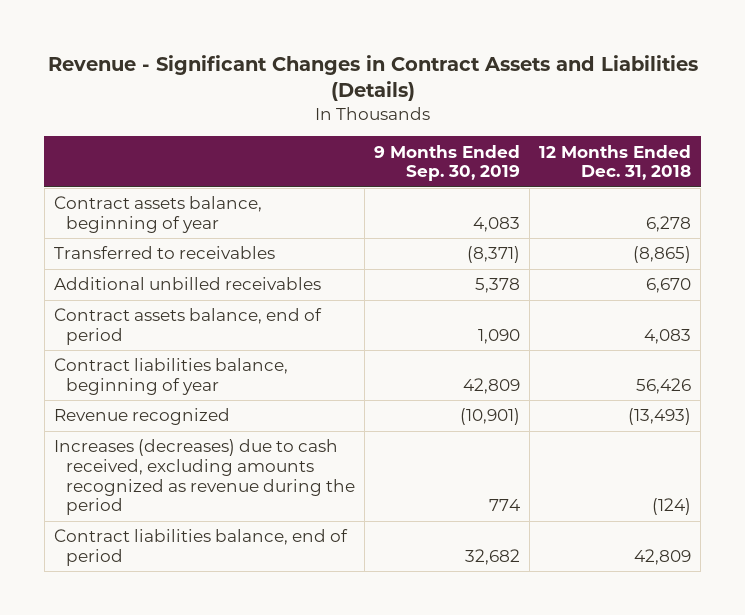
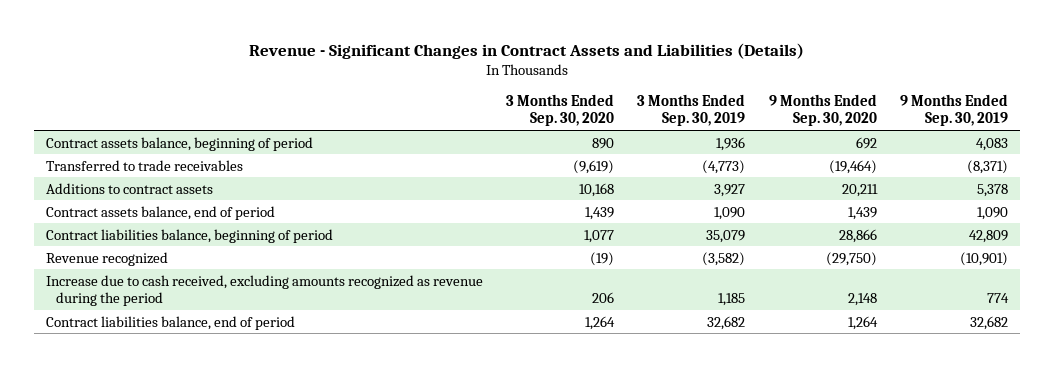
[539,144,692,181] 12 Months Ended Dec. 31, 2018 -> none
none -> [506,94,615,127] 3 Months Ended Sep. 30, 2020
none -> [637,94,746,127] 3 Months Ended Sep. 30, 2019
none -> [768,94,877,127] 9 Months Ended Sep. 30, 2020
[53,196,262,233] Contract assets balance, beginning of year -> [45,136,313,151] Contract assets balance, beginning of period
[53,246,275,260] Transferred to receivables -> [45,159,243,171] Transferred to trade receivables
[53,277,321,291] Additional unbilled receivables -> [45,182,213,194] Additions to contract assets
[53,358,288,395] Contract liabilities balance, beginning of year -> [45,228,333,243] Contract liabilities balance, beginning of period
[53,439,356,516] Increases (decreases) due to cash received, excluding amounts recognized as revenue during the period -> [45,274,483,306] Increase due to cash received, excluding amounts recognized as revenue during the period

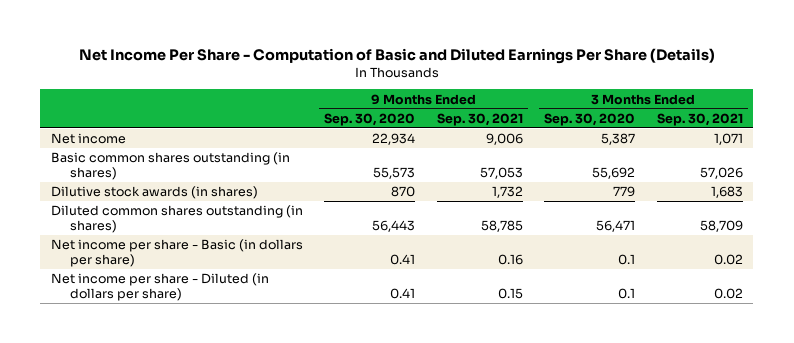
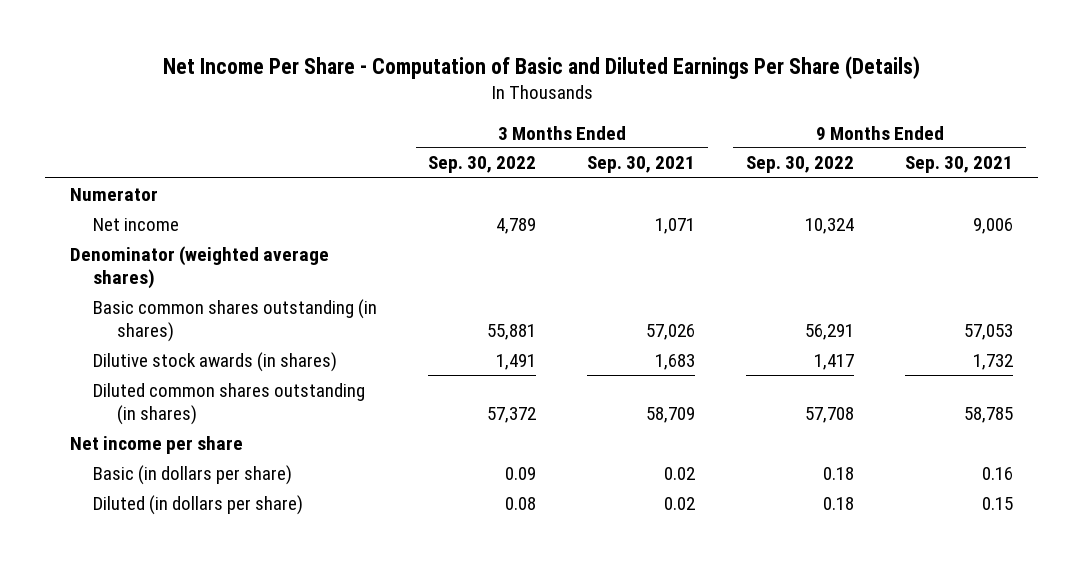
[324,112,416,126] Sep. 30, 2020 -> none
[544,112,636,126] Sep. 30, 2020 -> none
none -> [428,156,537,174] Sep. 30, 2022
none -> [746,156,855,174] Sep. 30, 2022
none -> [70,187,159,201] Numerator
none -> [70,245,330,289] Denominator (weighted average shares)
none -> [70,435,244,454] Net income per share
[50,239,303,268] Net income per share - Basic (in dollars per share) -> [93,464,293,485] Basic (in dollars per share)
[50,273,269,302] Net income per share - Diluted (in dollars per share) -> [93,494,304,515] Diluted (in dollars per share)

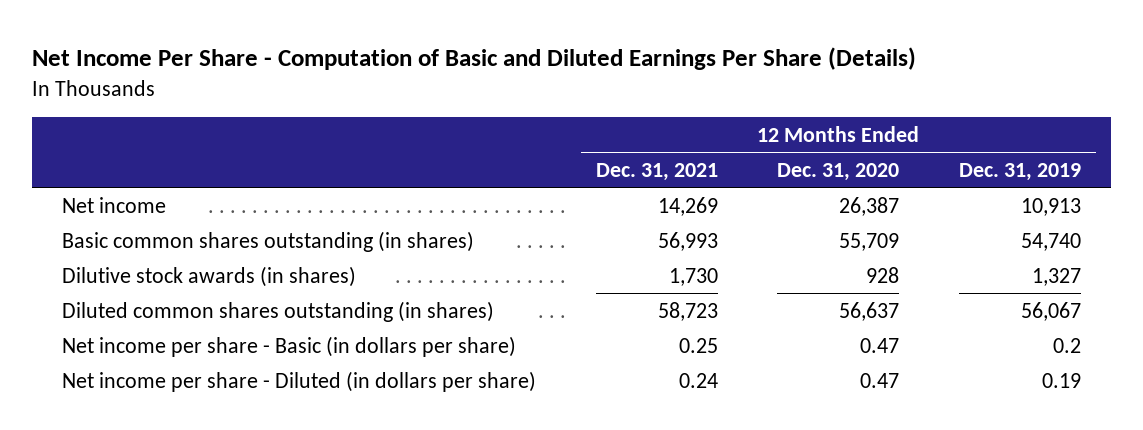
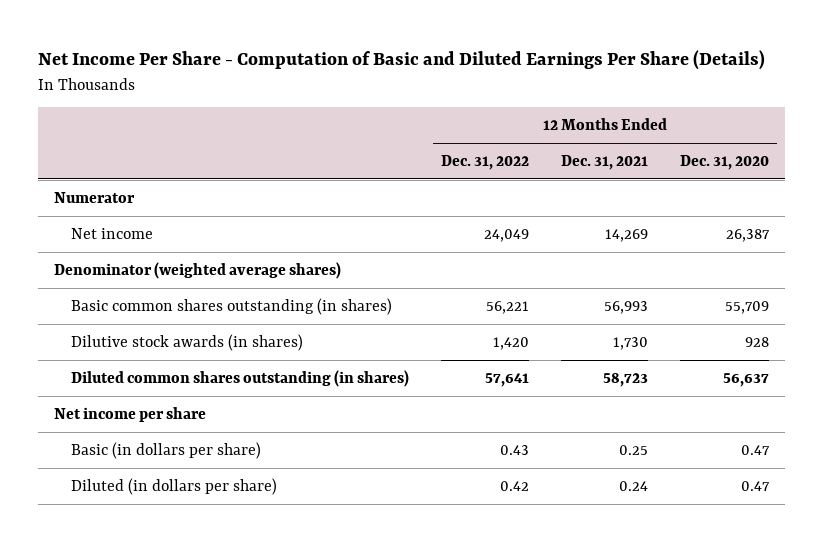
[958,162,1081,181] Dec. 31, 2019 -> none
none -> [441,155,530,171] Dec. 31, 2022
none -> [53,191,135,203] Numerator
none -> [53,261,341,279] Denominator (weighted average shares)
none -> [53,406,206,422] Net income per share
[62,335,517,357] Net income per share - Basic (in dollars per share) -> [71,441,262,459] Basic (in dollars per share)
[62,370,537,392] Net income per share - Diluted (in dollars per share) -> [71,477,278,495] Diluted (in dollars per share)

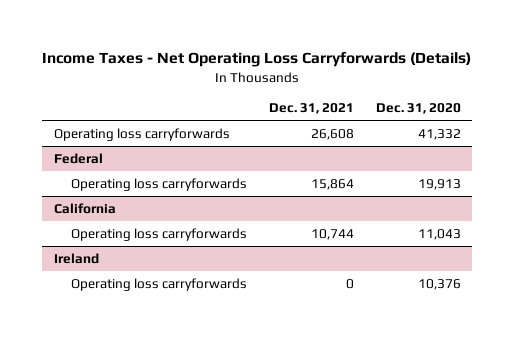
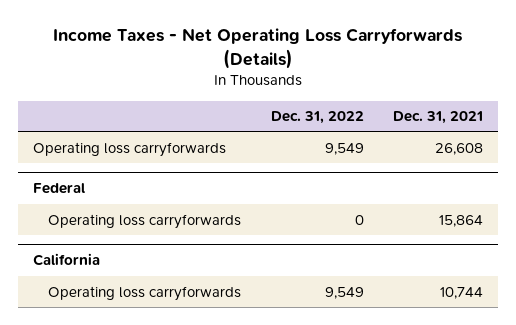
[376,103,462,115] Dec. 31, 2020 -> none
none -> [270,111,364,125] Dec. 31, 2022
[53,252,99,264] Ireland -> none
[70,277,247,291] Operating loss carryforwards -> none

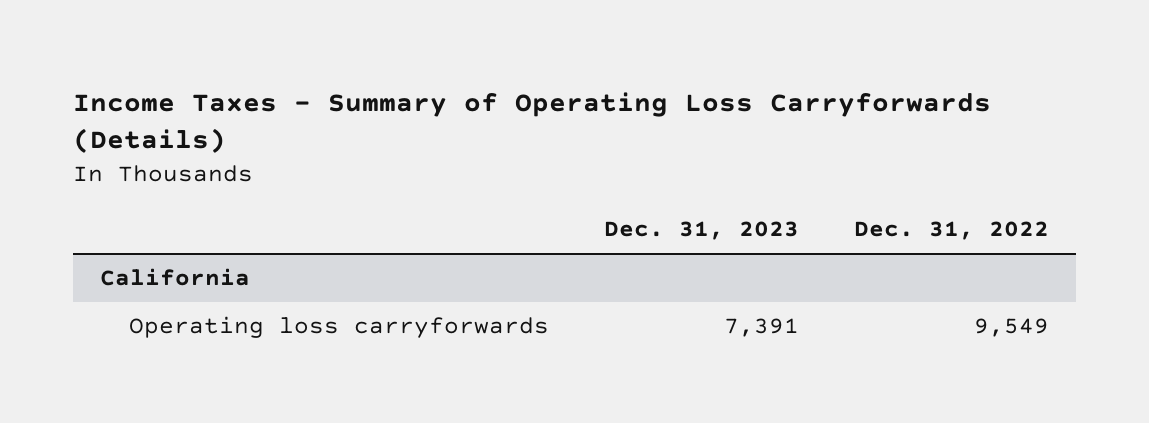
[52,28,462,69] Income Taxes - Net Operating Loss Carryforwards (Details) -> [72,91,991,154] Income Taxes - Summary of Operating Loss Carryforwards (Details)
[393,111,484,125] Dec. 31, 2021 -> none
none -> [603,221,799,241] Dec. 31, 2023
[32,141,226,157] Operating loss carryforwards -> none
[32,183,85,195] Federal -> none
[48,213,242,229] Operating loss carryforwards -> none

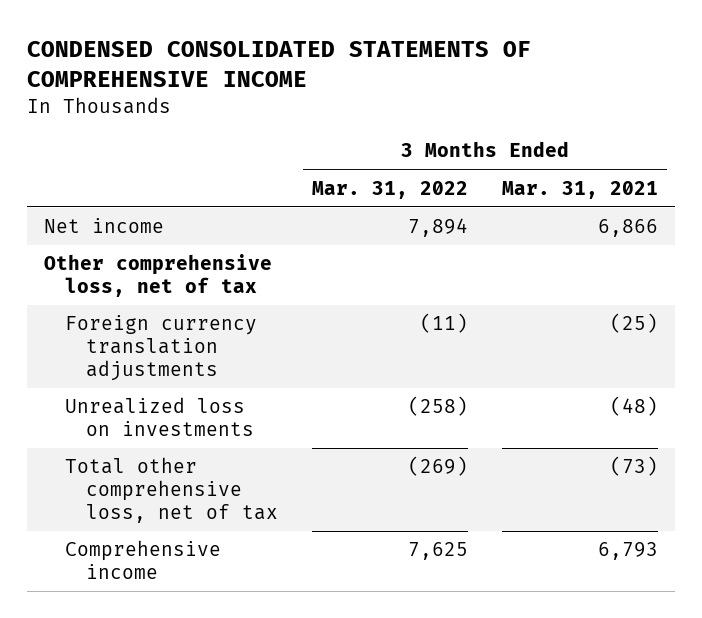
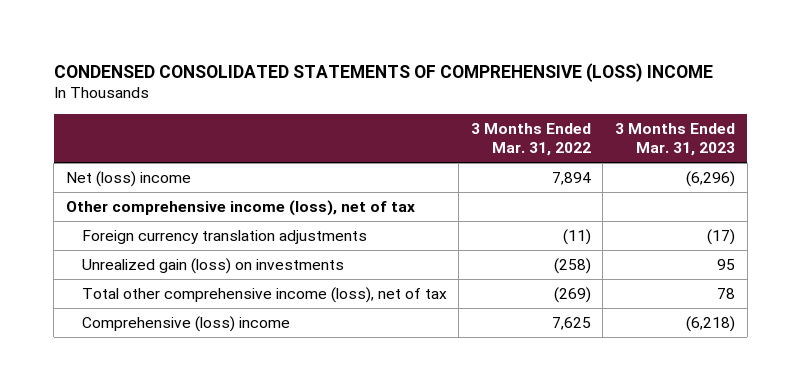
[27,40,532,87] CONDENSED CONSOLIDATED STATEMENTS OF COMPREHENSIVE INCOME -> [53,62,713,82] CONDENSED CONSOLIDATED STATEMENTS OF COMPREHENSIVE (LOSS) INCOME
[502,180,659,199] Mar. 31, 2021 -> none
none -> [614,122,735,157] 3 Months Ended Mar. 31, 2023
[44,218,165,234] Net income -> [65,171,191,188] Net (loss) income
[44,254,273,298] Other comprehensive loss, net of tax -> [65,200,415,217] Other comprehensive income (loss), net of tax
[64,397,254,437] Unrealized loss on investments -> [81,258,344,275] Unrealized gain (loss) on investments
[64,457,278,524] Total other comprehensive loss, net of tax -> [81,287,447,304] Total other comprehensive income (loss), net of tax
[64,540,221,580] Comprehensive income -> [81,316,290,333] Comprehensive (loss) income

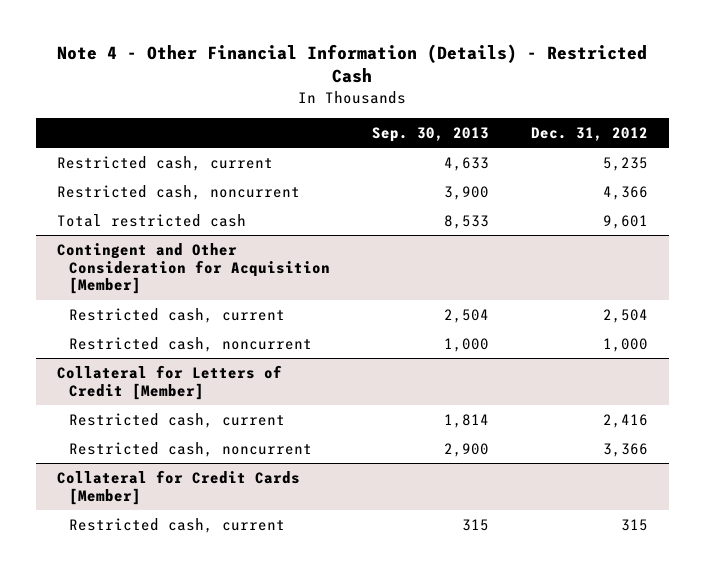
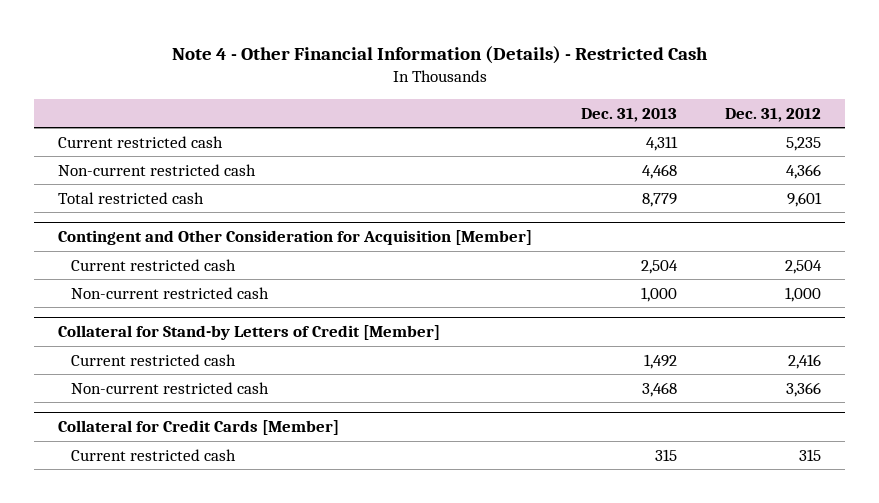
[371,126,489,142] Sep. 30, 2013 -> none
none -> [580,107,677,122] Dec. 31, 2013
[56,155,273,171] Restricted cash, current -> [58,135,224,148] Current restricted cash
[56,184,300,200] Restricted cash, noncurrent -> [58,163,257,176] Non-current restricted cash
[68,307,285,323] Restricted cash, current -> [70,258,236,271] Current restricted cash
[68,336,312,352] Restricted cash, noncurrent -> [70,286,269,299] Non-current restricted cash
[56,364,282,400] Collateral for Letters of Credit [Member] -> [58,325,441,341] Collateral for Stand-by Letters of Credit [Member]
[68,412,285,428] Restricted cash, current -> [70,353,236,366] Current restricted cash
[68,441,312,457] Restricted cash, noncurrent -> [70,381,269,394] Non-current restricted cash
[68,517,285,533] Restricted cash, current -> [70,448,236,461] Current restricted cash

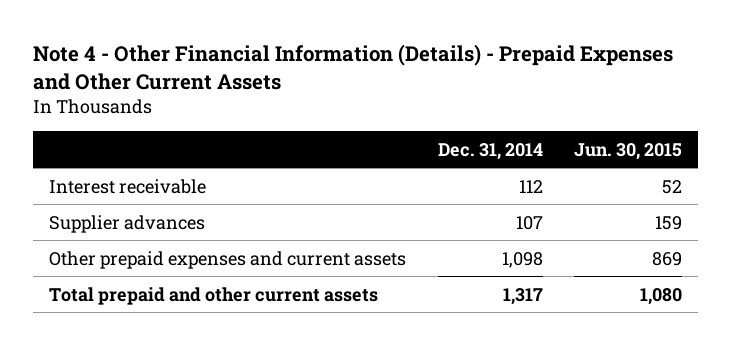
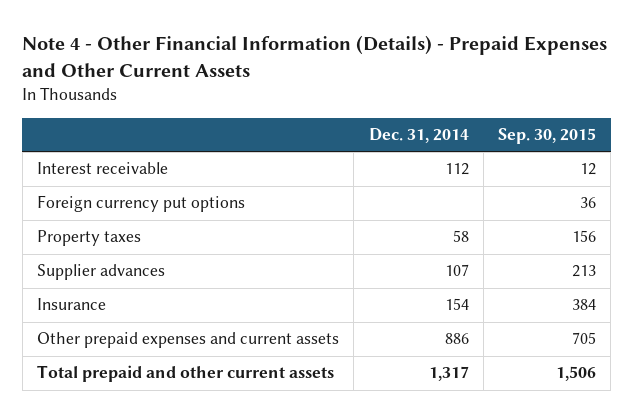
[574,142,683,160] Jun. 30, 2015 -> none
none -> [498,128,597,145] Sep. 30, 2015
none -> [37,195,246,213] Foreign currency put options
none -> [37,230,142,247] Property taxes
none -> [37,298,107,311] Insurance
[501,251,543,268] 1,098 -> [444,333,469,345] 886

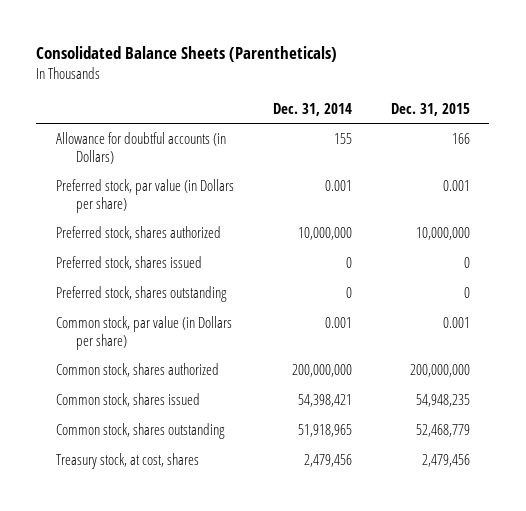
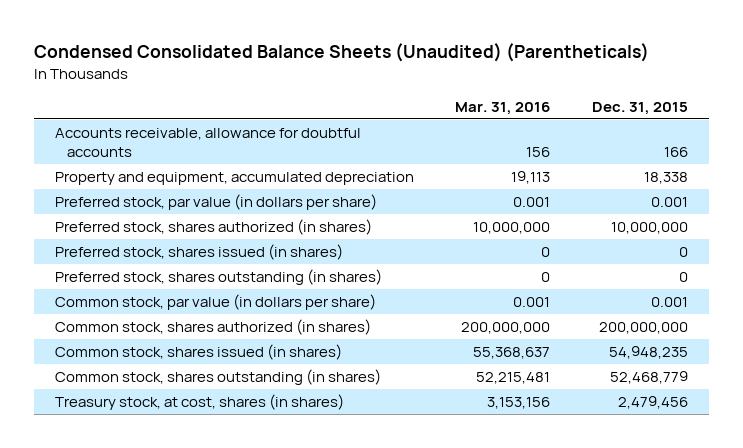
[36,46,338,63] Consolidated Balance Sheets (Parentheticals) -> [34,43,650,63] Condensed Consolidated Balance Sheets (Unaudited) (Parentheticals)
[272,102,352,116] Dec. 31, 2014 -> none
none -> [455,102,551,116] Mar. 31, 2016
[55,131,226,164] Allowance for doubtful accounts (in Dollars) -> [55,128,362,158] Accounts receivable, allowance for doubtful accounts
none -> [55,172,415,186] Property and equipment, accumulated depreciation
[55,178,234,213] Preferred stock, par value (in Dollars per share) -> [55,194,378,211] Preferred stock, par value (in dollars per share)
[55,225,221,240] Preferred stock, shares authorized -> [55,219,373,236] Preferred stock, shares authorized (in shares)
[55,255,202,270] Preferred stock, shares issued -> [55,244,344,261] Preferred stock, shares issued (in shares)
[55,285,227,302] Preferred stock, shares outstanding -> [55,269,383,286] Preferred stock, shares outstanding (in shares)
[55,315,232,350] Common stock, par value (in Dollars per share) -> [55,294,377,311] Common stock, par value (in dollars per share)
[55,362,219,377] Common stock, shares authorized -> [55,319,372,336] Common stock, shares authorized (in shares)
[55,392,200,407] Common stock, shares issued -> [55,344,343,361] Common stock, shares issued (in shares)
[55,422,225,439] Common stock, shares outstanding -> [55,369,382,386] Common stock, shares outstanding (in shares)
[55,452,199,469] Treasury stock, at cost, shares -> [55,394,345,411] Treasury stock, at cost, shares (in shares)

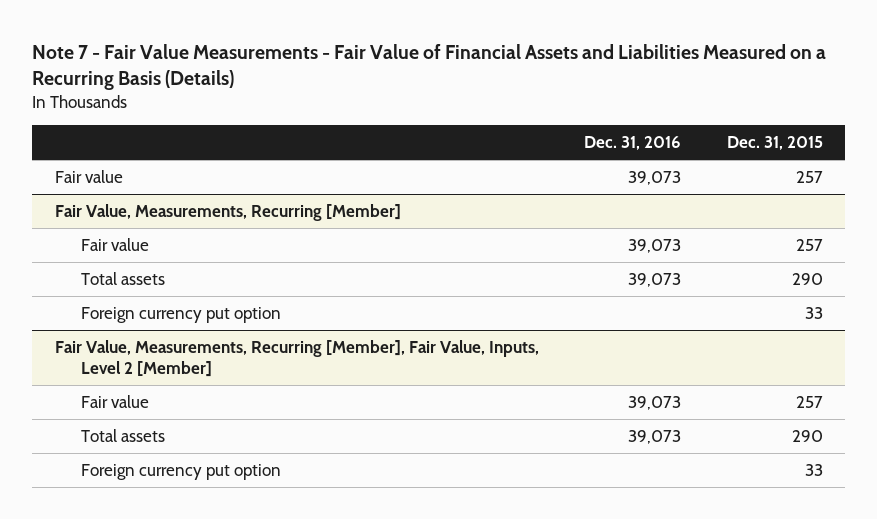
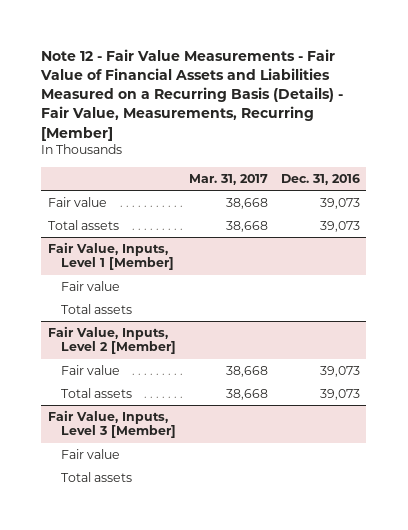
[32,43,827,91] Note 7 - Fair Value Measurements - Fair Value of Financial Assets and Liabilities Measured on a Recurring Basis (Details) -> [40,48,344,141] Note 12 - Fair Value Measurements - Fair Value of Financial Assets and Liabilities Measured on a Recurring Basis (Details) - Fair Value, Measurements, Recurring [Member]
[726,135,823,150] Dec. 31, 2015 -> none
none -> [188,173,268,185] Mar. 31, 2017
[54,203,401,221] Fair Value, Measurements, Recurring [Member] -> none
[81,237,150,251] Fair value -> none
[81,306,282,323] Foreign currency put option -> none
none -> [47,242,175,271] Fair Value, Inputs, Level 1 [Member]
none -> [61,281,121,292] Fair value
none -> [61,304,133,315] Total assets
[54,339,539,377] Fair Value, Measurements, Recurring [Member], Fair Value, Inputs, Level 2 [Member] -> [47,326,177,355] Fair Value, Inputs, Level 2 [Member]
[81,463,282,480] Foreign currency put option -> none
none -> [47,410,177,439] Fair Value, Inputs, Level 3 [Member]
none -> [61,449,121,460] Fair value
none -> [61,472,133,483] Total assets

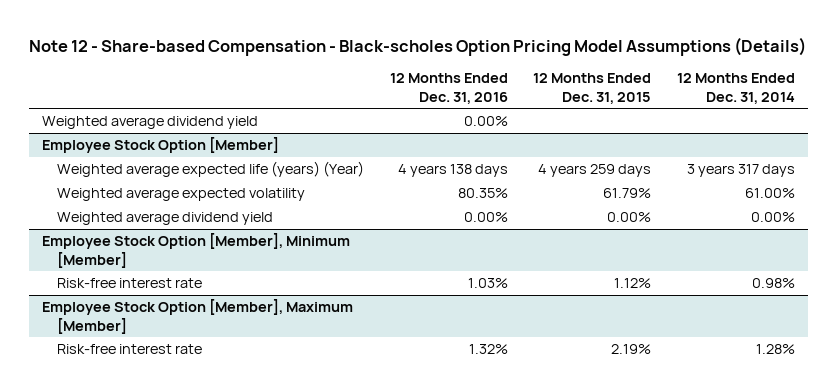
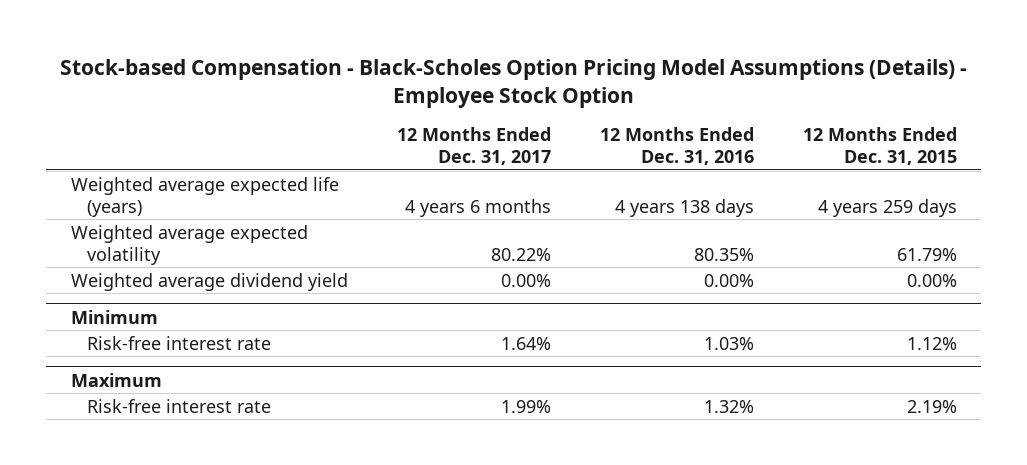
[29,36,807,56] Note 12 - Share-based Compensation - Black-scholes Option Pricing Model Assumptions (Details) -> [59,58,967,108] Stock-based Compensation - Black-Scholes Option Pricing Model Assumptions (Details) - Employee Stock Option
[677,73,796,104] 12 Months Ended Dec. 31, 2014 -> none
none -> [396,126,551,165] 12 Months Ended Dec. 31, 2017
[42,116,259,130] Weighted average dividend yield -> none
[42,137,280,154] Employee Stock Option [Member] -> none
[57,161,365,178] Weighted average expected life (years) (Year) -> [70,176,339,217] Weighted average expected life (years)
[42,233,351,268] Employee Stock Option [Member], Minimum [Member] -> none
none -> [70,309,158,324] Minimum
[42,299,354,334] Employee Stock Option [Member], Maximum [Member] -> none
none -> [70,372,162,387] Maximum

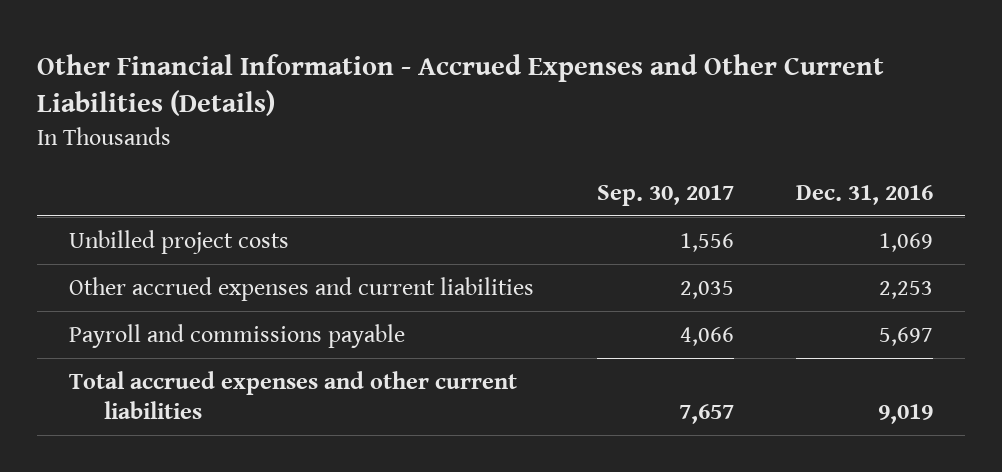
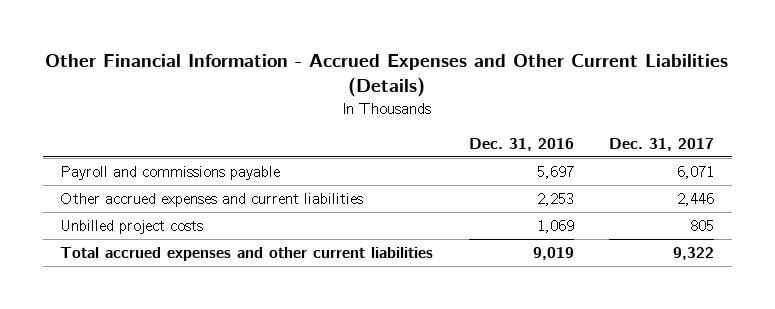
[596,184,734,206] Sep. 30, 2017 -> none
none -> [609,137,715,151] Dec. 31, 2017
[68,276,534,301] Other accrued expenses and current liabilities -> [60,192,364,207] Other accrued expenses and current liabilities
[68,229,289,254] Unbilled project costs -> [60,219,204,234] Unbilled project costs

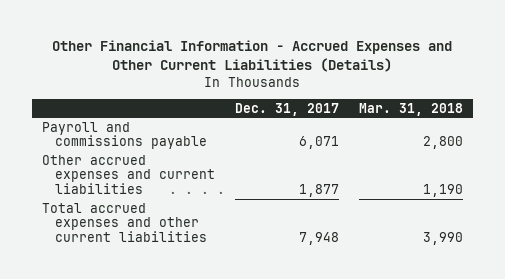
[468,137,574,151] Dec. 31, 2016 -> none
none -> [358,102,463,116] Mar. 31, 2018
[60,219,204,234] Unbilled project costs -> none
[677,192,715,206] 2,446 -> [298,183,339,197] 1,877
[673,246,715,260] 9,322 -> [298,231,339,245] 7,948

